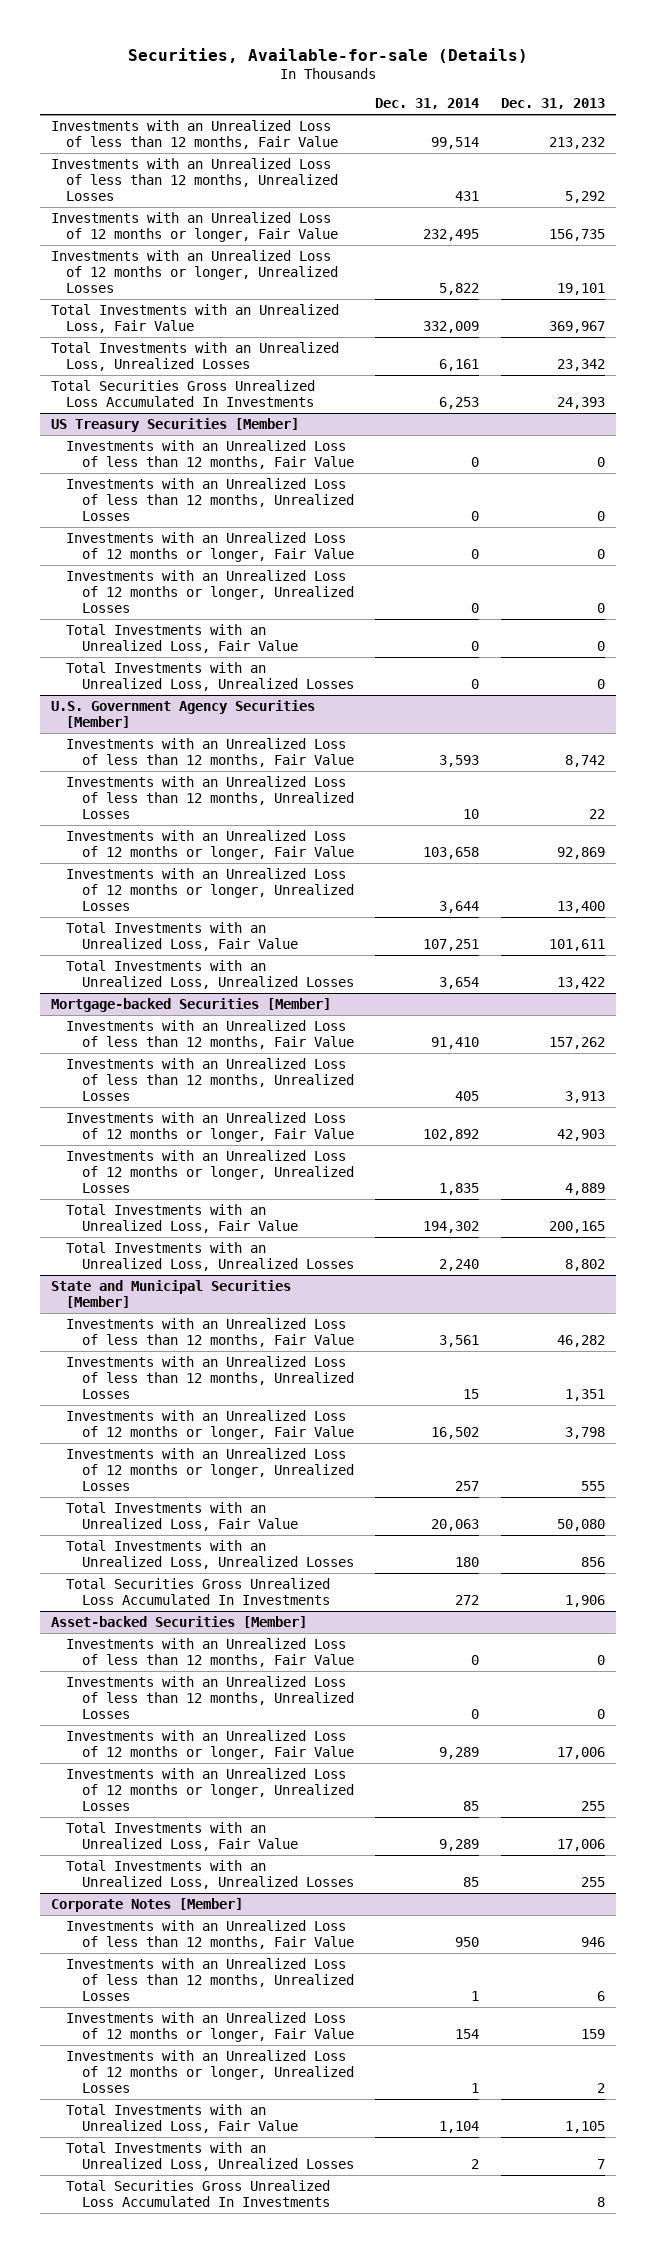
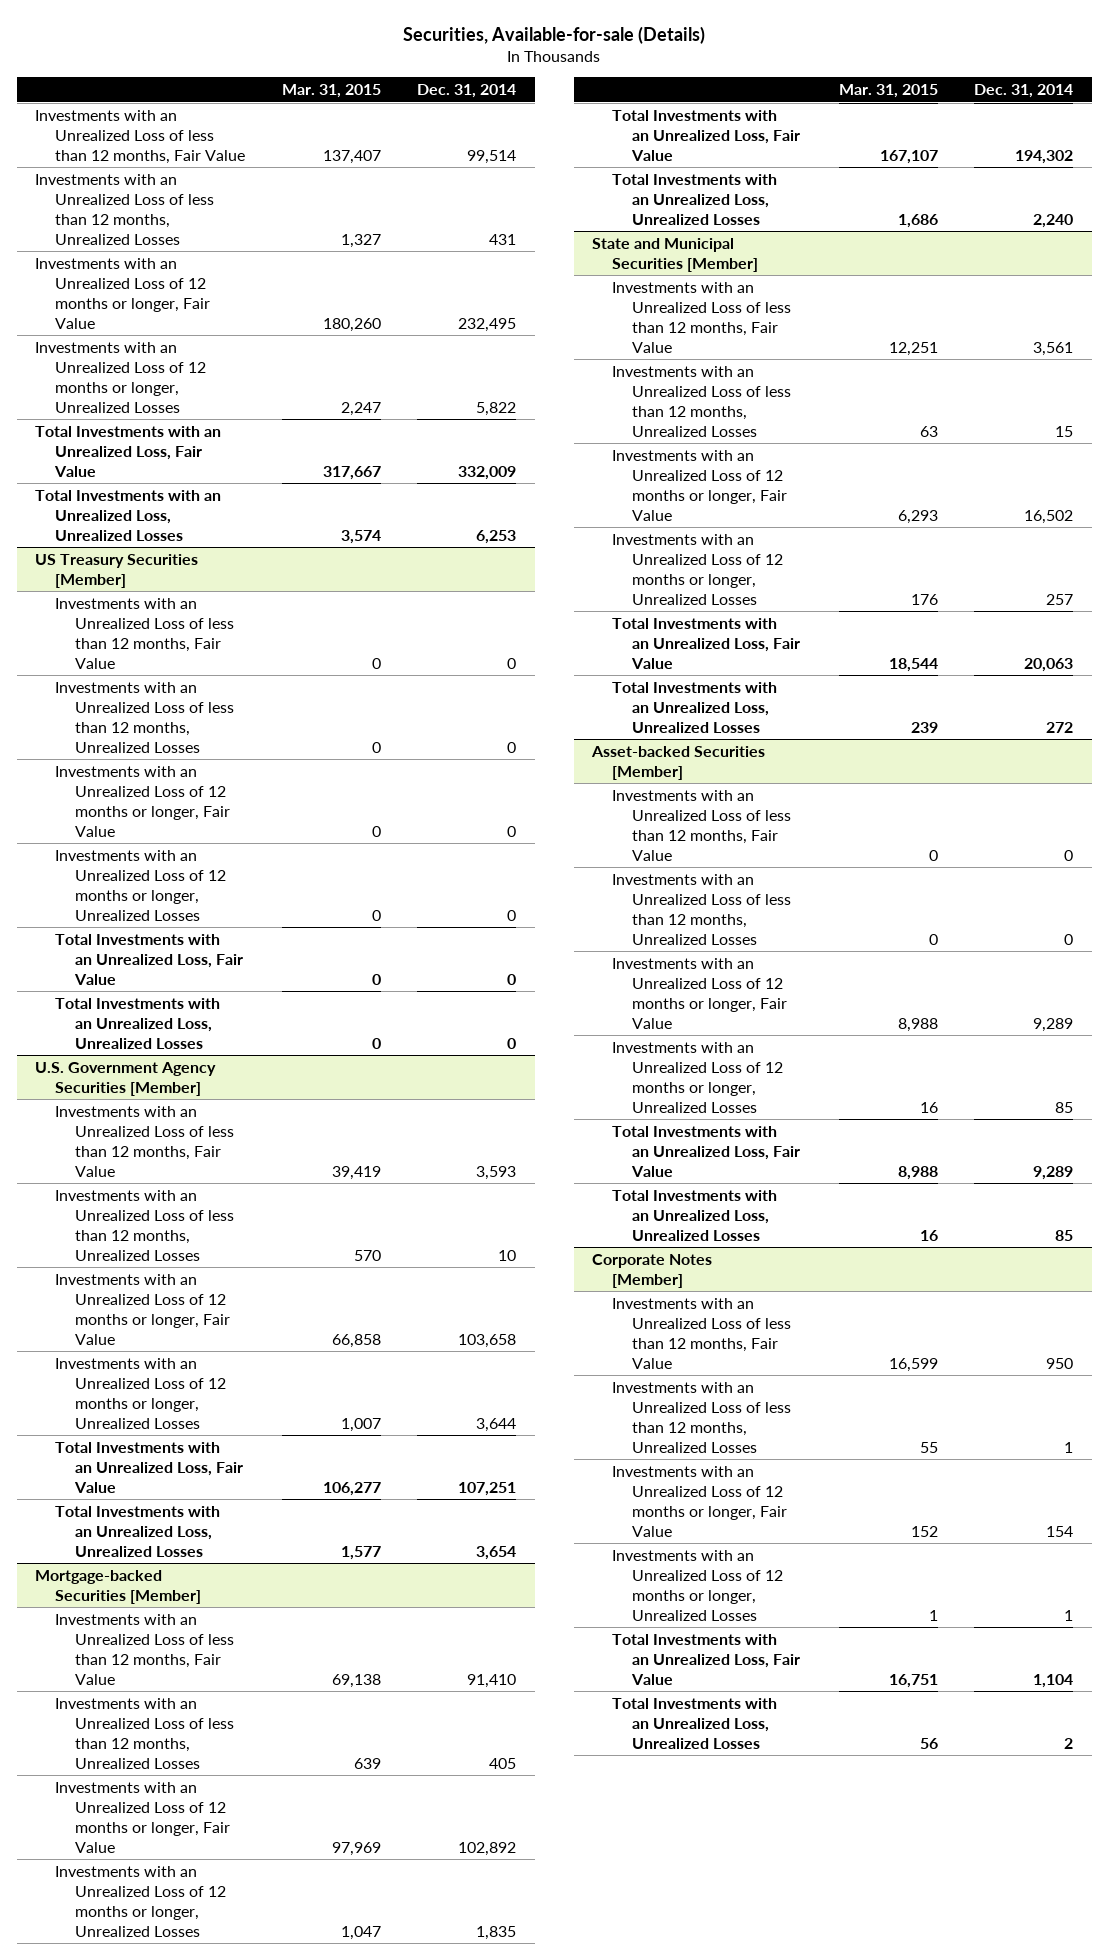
[500,98,605,110] Dec. 31, 2013 -> none
none -> [281,84,381,99] Mar. 31, 2015
[50,379,315,408] Total Securities Gross Unrealized Loss Accumulated In Investments -> none
[439,359,480,372] 6,161 -> [476,529,517,544] 6,253
[66,1577,331,1606] Total Securities Gross Unrealized Loss Accumulated In Investments -> none
[455,1557,480,1568] 180 -> [1046,721,1074,733] 272
[66,2179,331,2208] Total Securities Gross Unrealized Loss Accumulated In Investments -> none

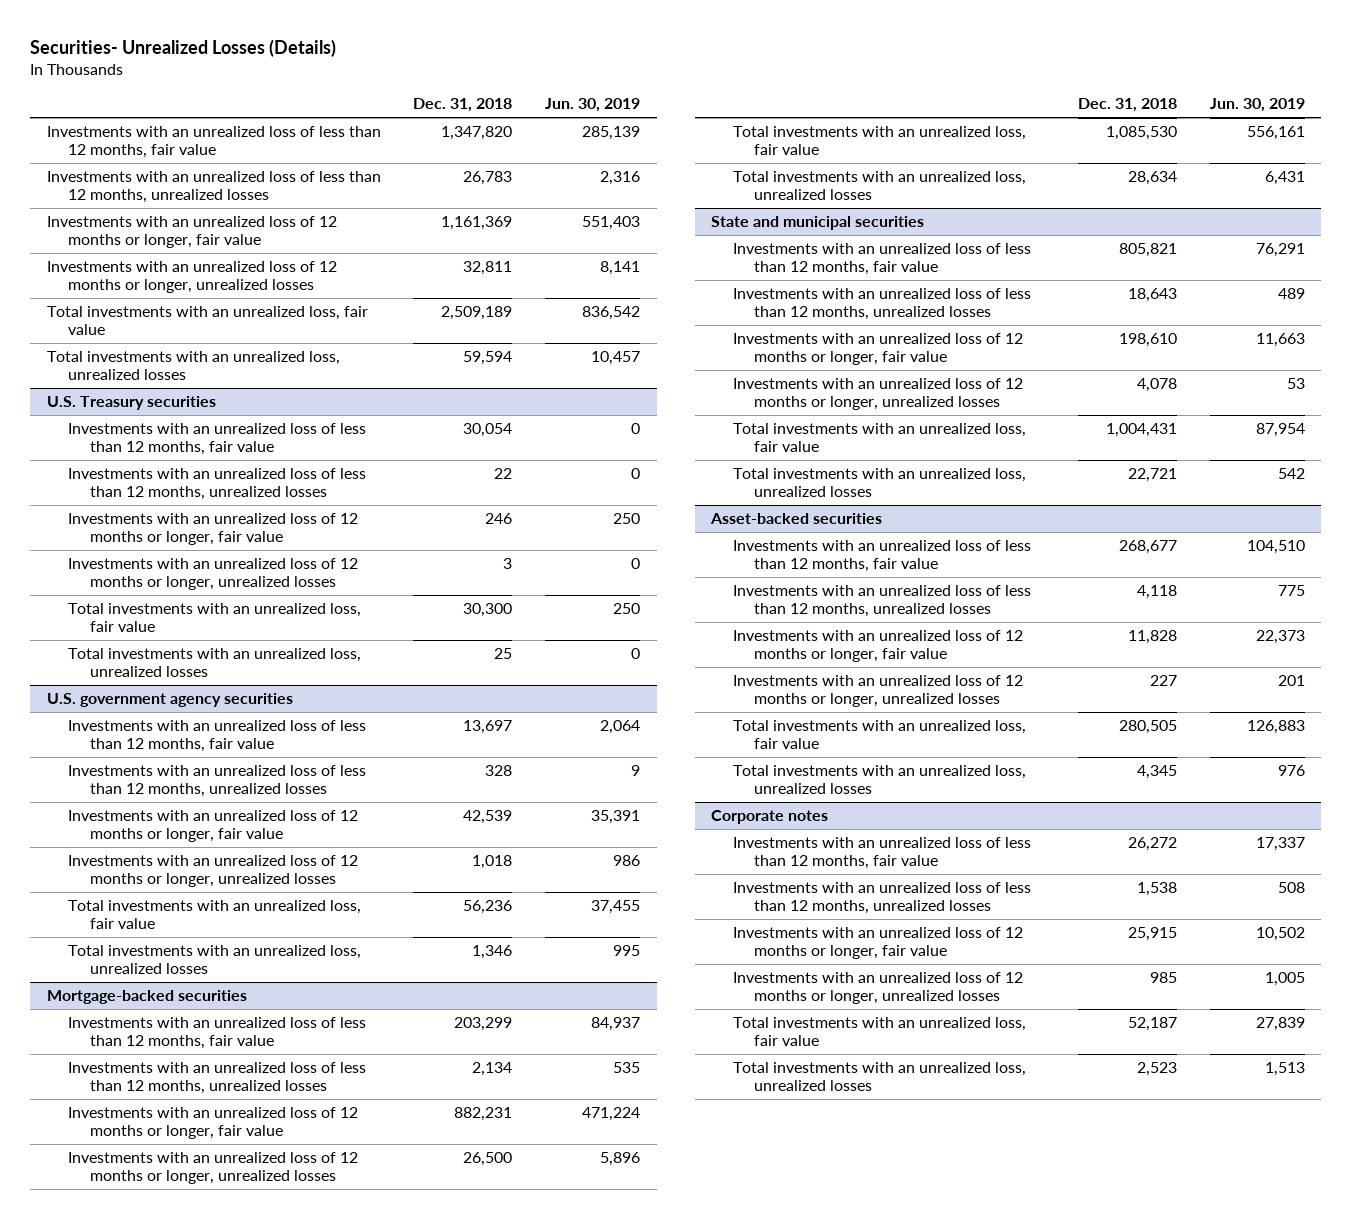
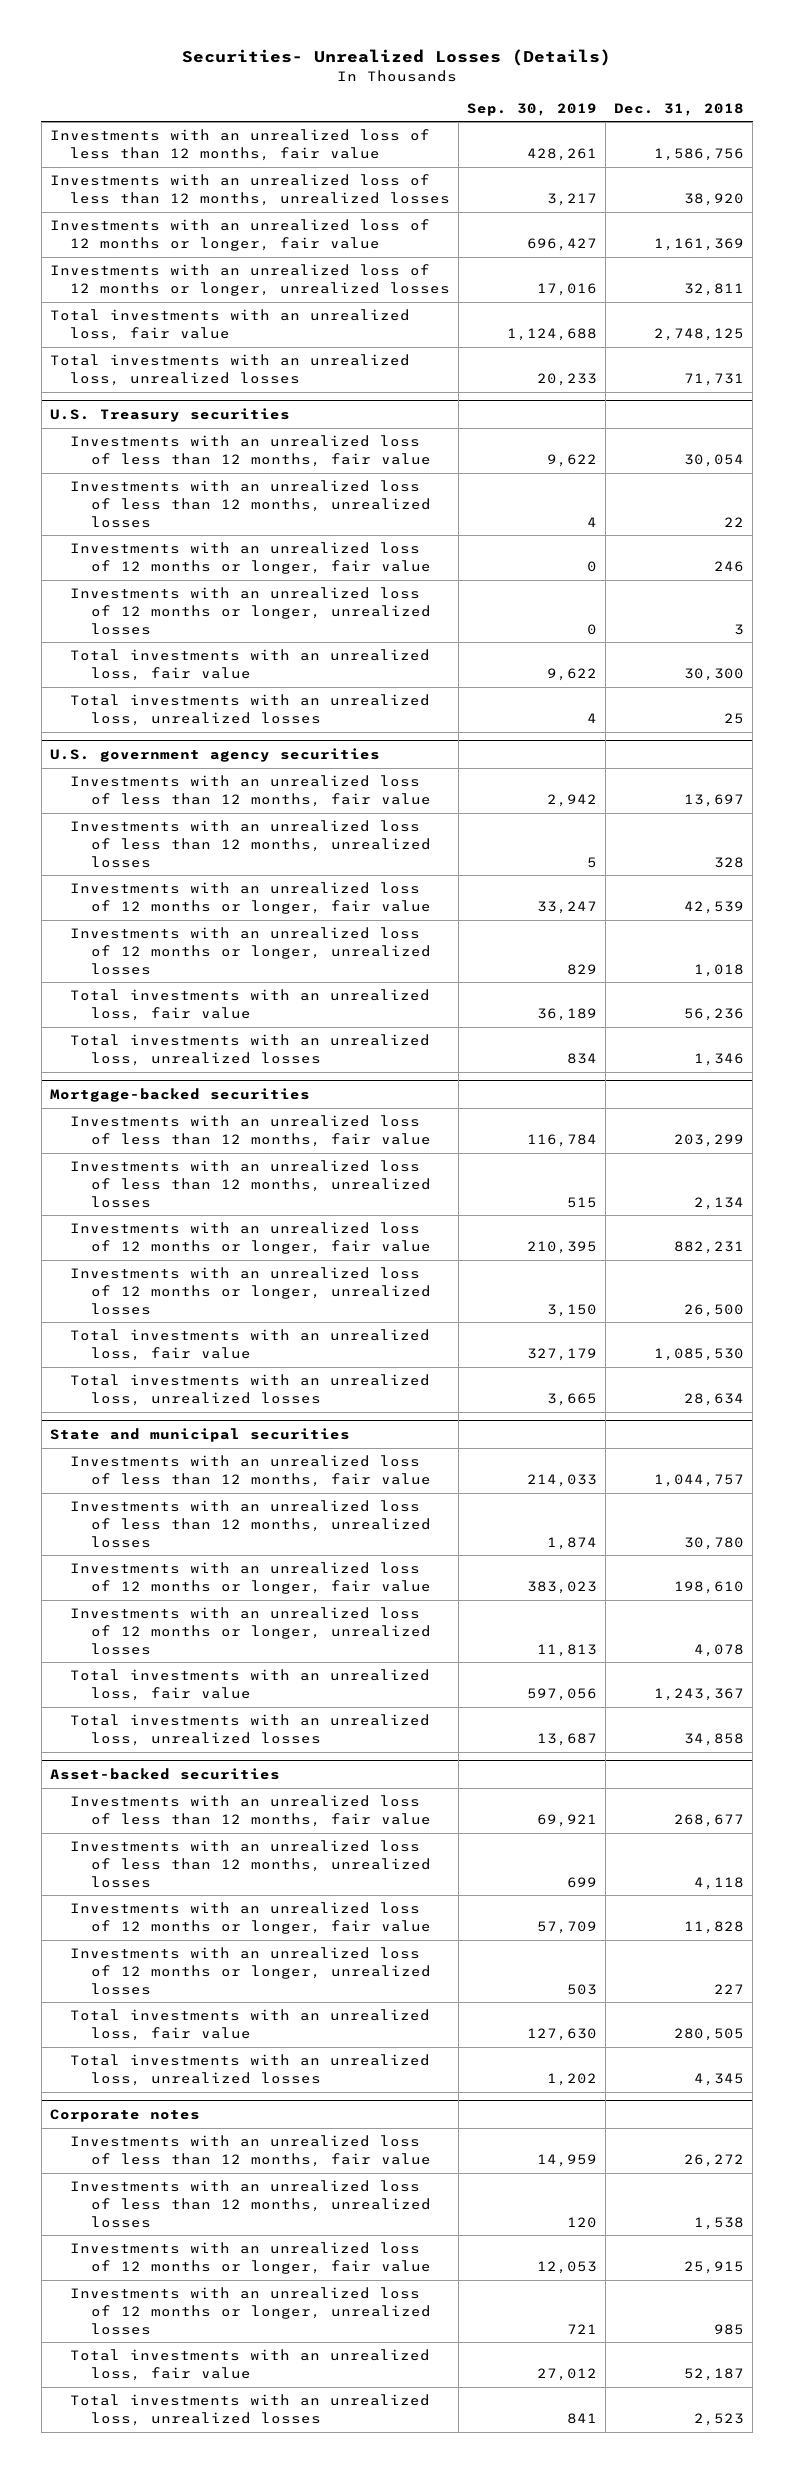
[545,98,641,113] Jun. 30, 2019 -> none
none -> [467,102,598,116] Sep. 30, 2019
[441,125,513,140] 1,347,820 -> [654,147,745,161] 1,586,756
[463,170,513,185] 26,783 -> [684,192,745,206] 38,920
[441,305,513,320] 2,509,189 -> [654,327,745,341] 2,748,125
[463,350,513,365] 59,594 -> [684,372,745,386] 71,731
[1119,242,1178,257] 805,821 -> [654,1473,745,1487] 1,044,757
[1128,287,1178,302] 18,643 -> [684,1536,745,1550] 30,780
[1106,422,1178,437] 1,004,431 -> [654,1687,745,1701] 1,243,367
[1128,467,1178,482] 22,721 -> [684,1732,745,1746] 34,858

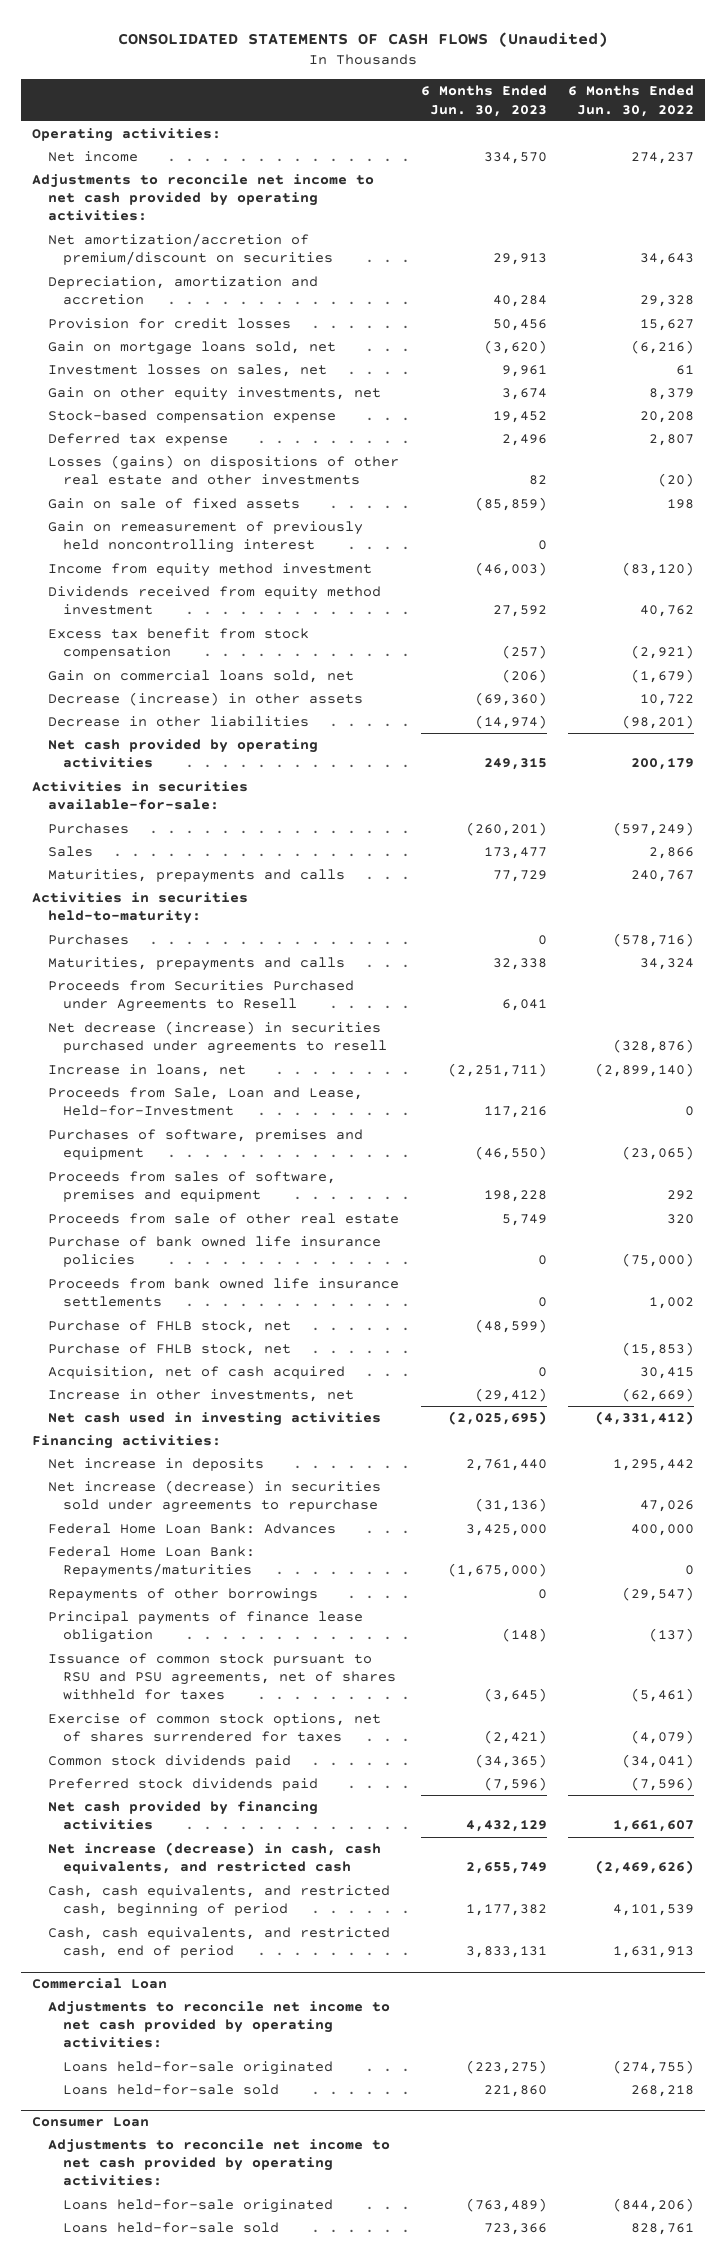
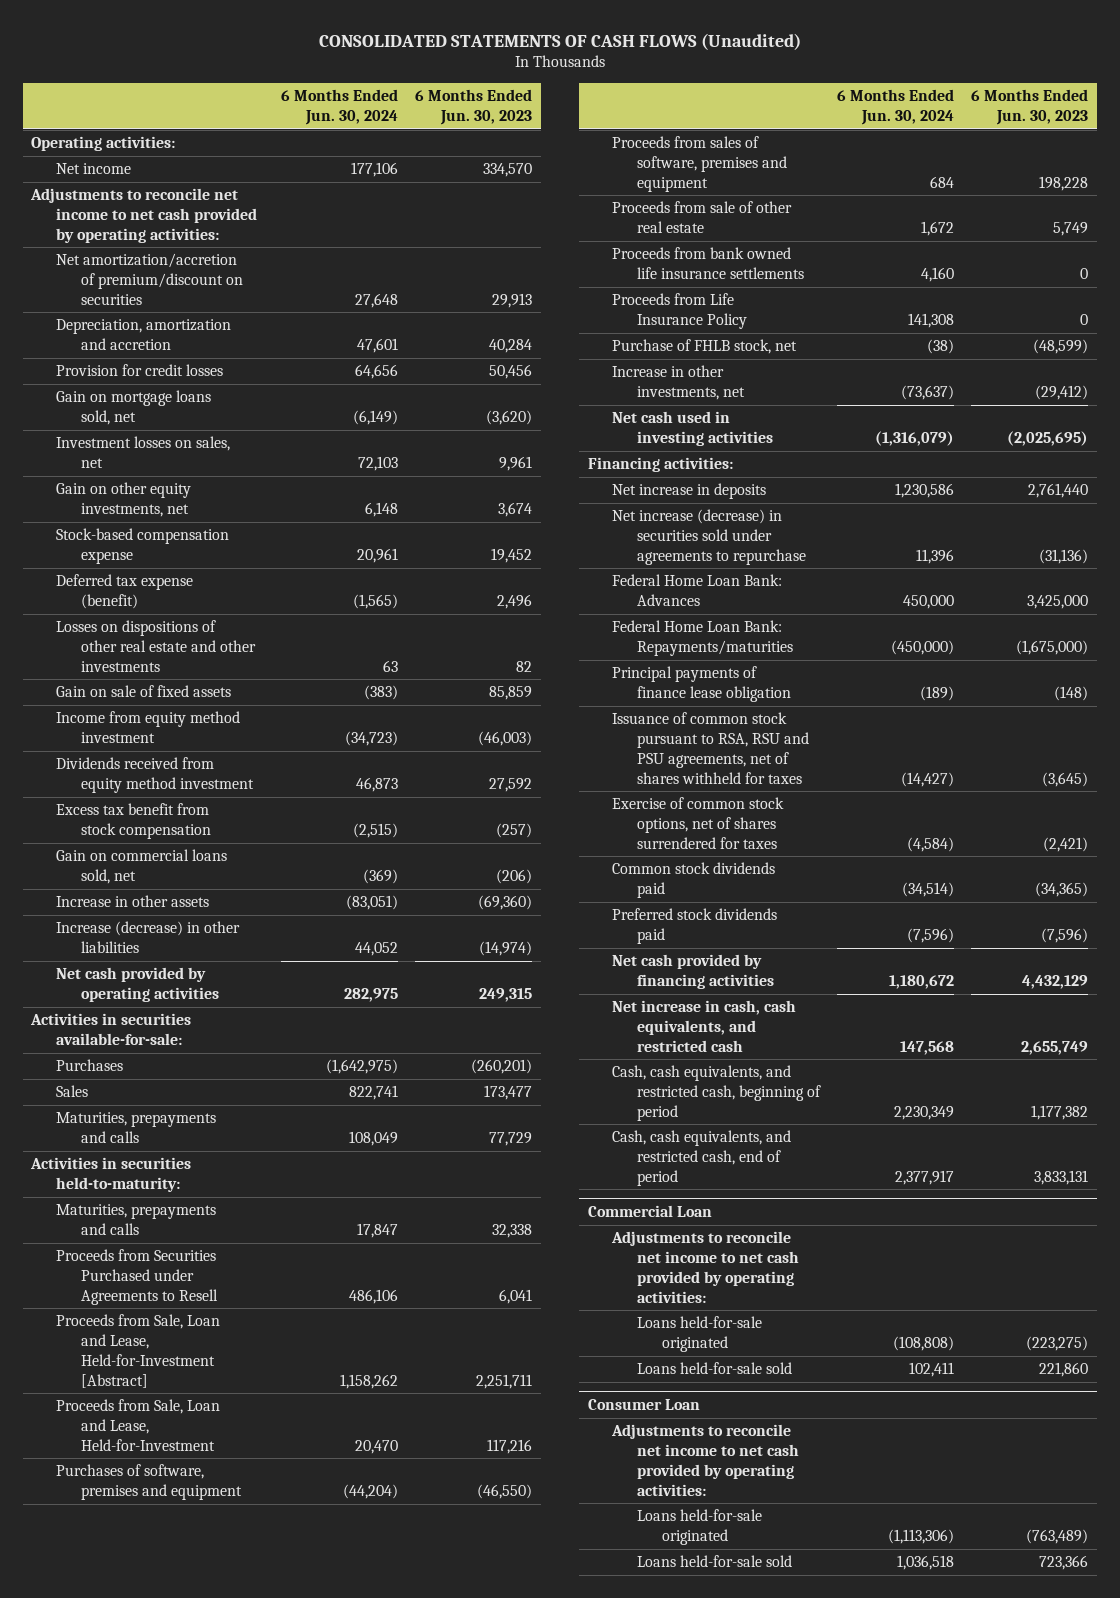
[568,85,695,117] 6 Months Ended Jun. 30, 2022 -> none
none -> [280,89,398,125] 6 Months Ended Jun. 30, 2024
[47,521,363,554] Gain on remeasurement of previously held noncontrolling interest -> none
[47,433,228,447] Deferred tax expense -> [55,574,193,609] Deferred tax expense (benefit)
[47,455,399,486] Losses (gains) on dispositions of other real estate and other investments -> [55,620,256,672] Losses on dispositions of other real estate and other investments
[474,497,547,512] (85,859) -> [488,686,532,701] 85,859
[47,692,363,707] Decrease (increase) in other assets -> [55,895,209,908] Increase in other assets
[47,716,309,728] Decrease in other liabilities -> [55,921,240,953] Increase (decrease) in other liabilities
[47,934,129,946] Purchases -> none
[47,1021,388,1055] Net decrease (increase) in securities purchased under agreements to resell -> none
[47,1064,246,1078] Increase in loans, net -> none
none -> [55,1314,220,1388] Proceeds from Sale, Loan and Lease, Held-for-Investment [Abstract]
[47,1236,381,1268] Purchase of bank owned life insurance policies -> none
none -> [612,293,748,329] Proceeds from Life Insurance Policy
[47,1343,291,1357] Purchase of FHLB stock, net -> none
[47,1366,345,1380] Acquisition, net of cash acquired -> none
[47,1588,318,1603] Repayments of other borrowings -> none
[47,1653,397,1701] Issuance of common stock pursuant to RSU and PSU agreements, net of shares withheld for taxes -> [612,712,810,784] Issuance of common stock pursuant to RSA, RSU and PSU agreements, net of shares withheld for taxes
[47,1842,381,1875] Net increase (decrease) in cash, cash equivalents, and restricted cash -> [612,1000,797,1052] Net increase in cash, cash equivalents, and restricted cash

